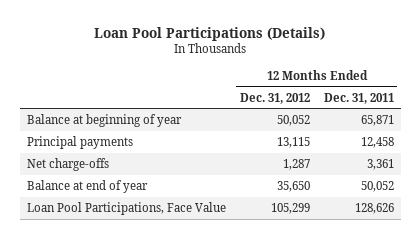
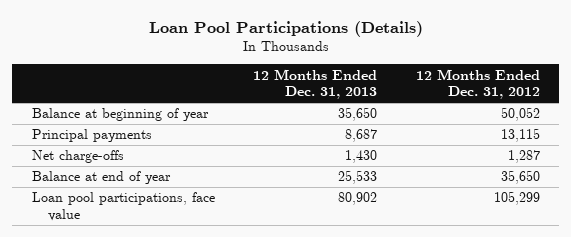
[323,92,394,104] Dec. 31, 2011 -> none
none -> [253,68,378,100] 12 Months Ended Dec. 31, 2013
[26,202,226,216] Loan Pool Participations, Face Value -> [31,192,215,221] Loan pool participations, face value

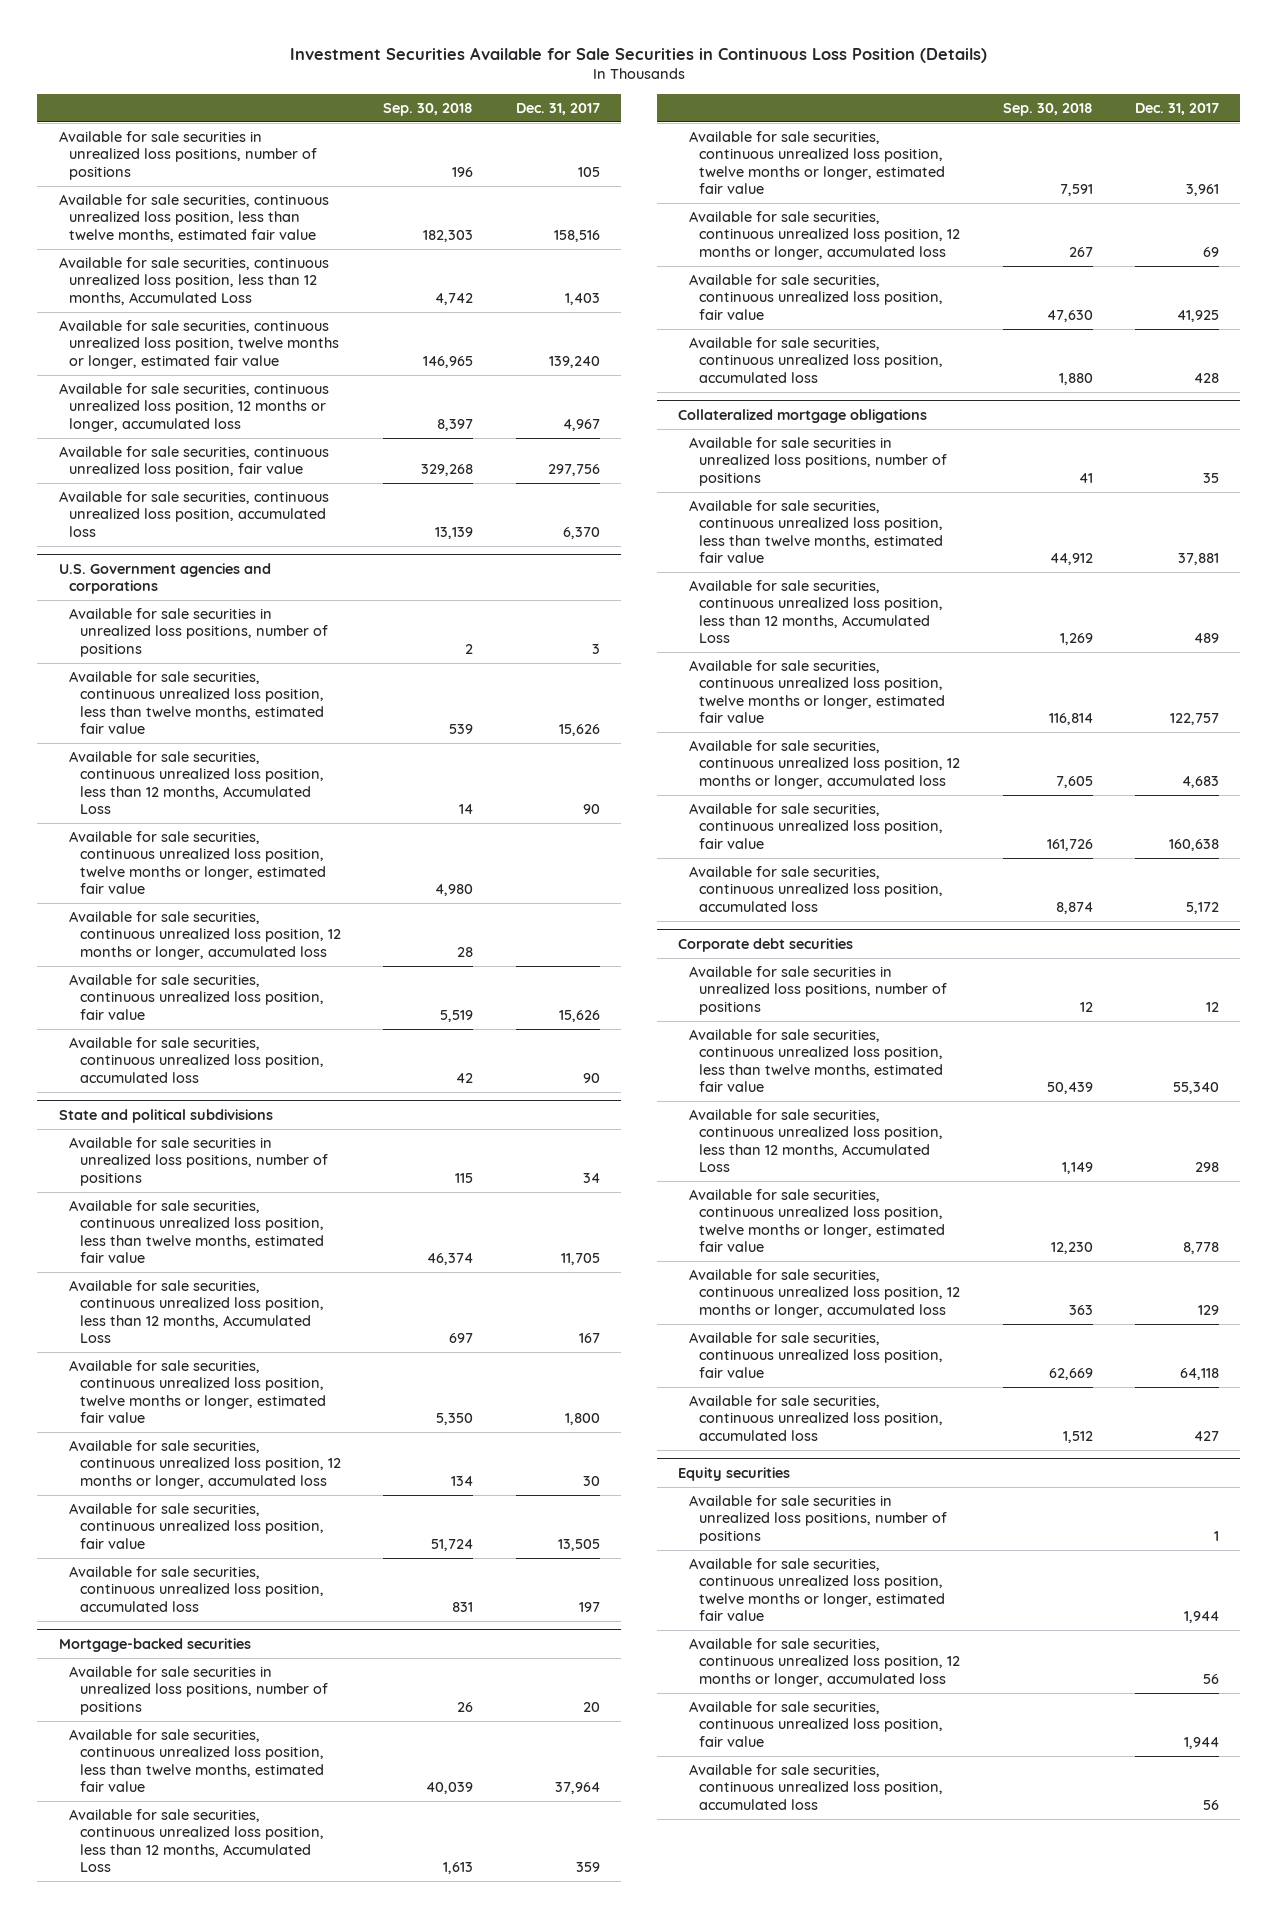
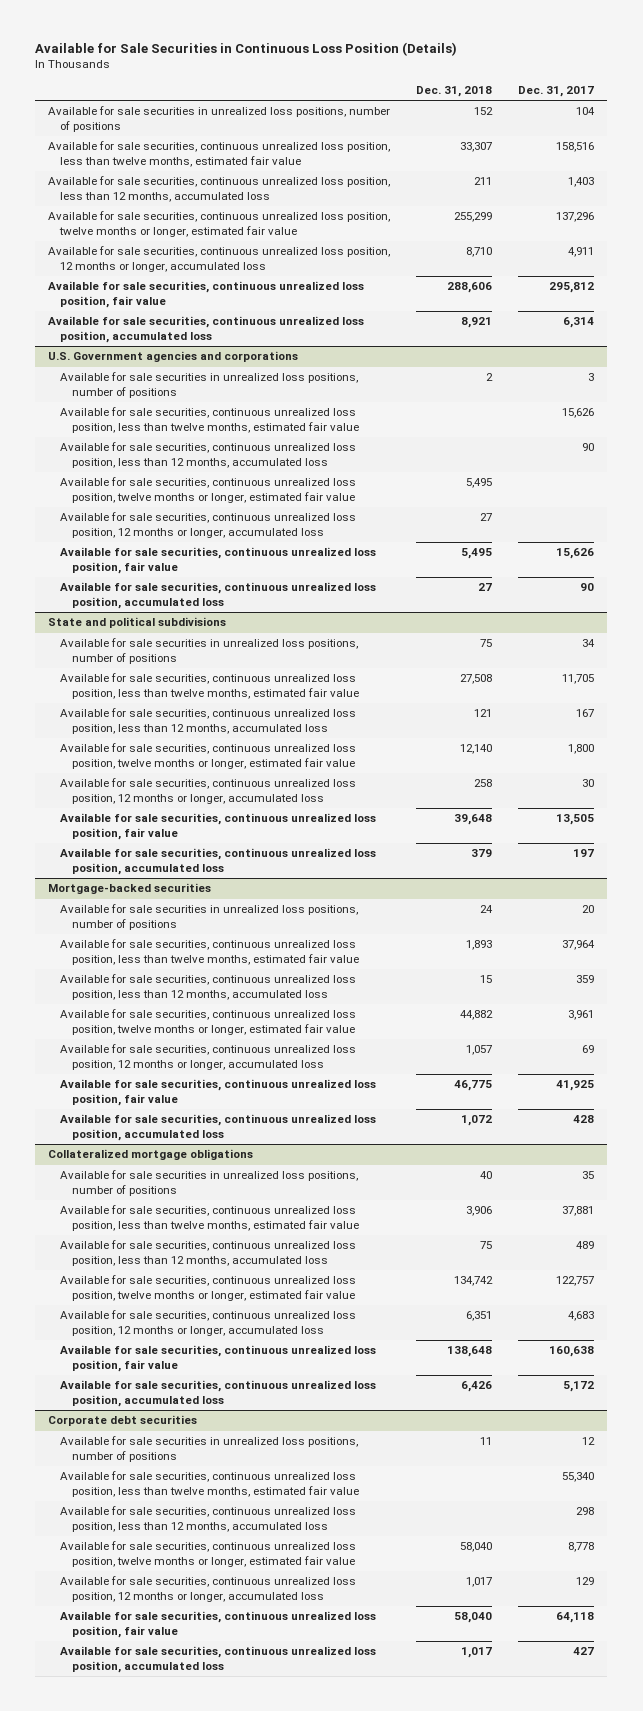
[289,46,987,63] Investment Securities Available for Sale Securities in Continuous Loss Position (Details) -> [35,41,458,56] Available for Sale Securities in Continuous Loss Position (Details)
[383,102,474,116] Sep. 30, 2018 -> none
none -> [416,86,493,98] Dec. 31, 2018
[577,166,600,177] 105 -> [576,107,596,116] 104
[58,257,329,305] Available for sale securities, continuous unrealized loss position, less than 12 months, Accumulated Loss -> [48,176,391,202] Available for sale securities, continuous unrealized loss position, less than 12 months, accumulated loss
[548,355,600,368] 139,240 -> [556,212,595,223] 137,296
[562,418,600,431] 4,967 -> [568,247,595,258] 4,911
[547,464,600,477] 297,756 -> [549,282,595,294] 295,812
[562,526,600,539] 6,370 -> [563,317,595,329] 6,314
[69,751,324,814] Available for sale securities, continuous unrealized loss position, less than 12 months, Accumulated Loss -> [60,442,357,468] Available for sale securities, continuous unrealized loss position, less than 12 months, accumulated loss
[69,1280,324,1343] Available for sale securities, continuous unrealized loss position, less than 12 months, Accumulated Loss -> [60,708,357,734] Available for sale securities, continuous unrealized loss position, less than 12 months, accumulated loss
[69,1809,324,1872] Available for sale securities, continuous unrealized loss position, less than 12 months, Accumulated Loss -> [60,974,357,1000] Available for sale securities, continuous unrealized loss position, less than 12 months, accumulated loss
[688,580,944,643] Available for sale securities, continuous unrealized loss position, less than 12 months, Accumulated Loss -> [60,1240,357,1266] Available for sale securities, continuous unrealized loss position, less than 12 months, accumulated loss
[688,1109,944,1172] Available for sale securities, continuous unrealized loss position, less than 12 months, Accumulated Loss -> [60,1506,357,1532] Available for sale securities, continuous unrealized loss position, less than 12 months, accumulated loss
[678,1466,791,1481] Equity securities -> none
[688,1495,948,1544] Available for sale securities in unrealized loss positions, number of positions -> none
[688,1558,946,1621] Available for sale securities, continuous unrealized loss position, twelve months or longer, estimated fair value -> none
[688,1638,961,1687] Available for sale securities, continuous unrealized loss position, 12 months or longer, accumulated loss -> none
[688,1701,944,1747] Available for sale securities, continuous unrealized loss position, fair value -> none
[688,1764,944,1810] Available for sale securities, continuous unrealized loss position, accumulated loss -> none

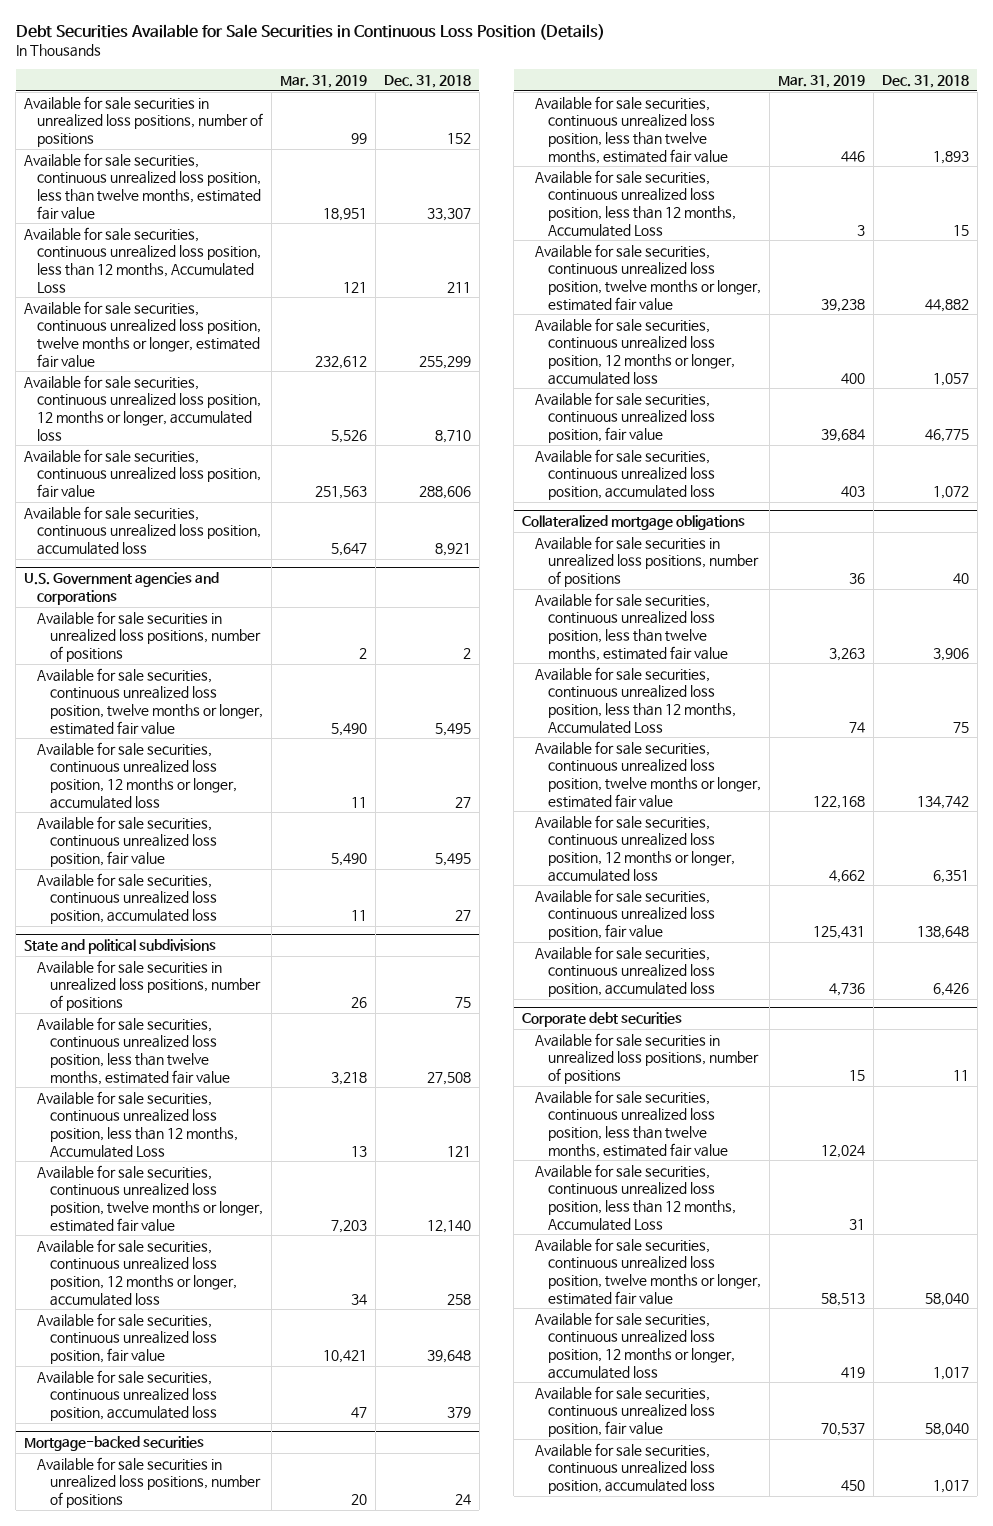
[35,41,458,56] Available for Sale Securities in Continuous Loss Position (Details) -> [15,24,605,41] Debt Securities Available for Sale Securities in Continuous Loss Position (Details)
[518,86,595,98] Dec. 31, 2017 -> none
none -> [280,74,368,88] Mar. 31, 2019
[48,176,391,202] Available for sale securities, continuous unrealized loss position, less than 12 months, accumulated loss -> [24,226,262,293] Available for sale securities, continuous unrealized loss position, less than 12 months, Accumulated Loss
[60,407,360,433] Available for sale securities, continuous unrealized loss position, less than twelve months, estimated fair value -> none
[60,442,357,468] Available for sale securities, continuous unrealized loss position, less than 12 months, accumulated loss -> none
[60,708,357,734] Available for sale securities, continuous unrealized loss position, less than 12 months, accumulated loss -> [37,1090,239,1158] Available for sale securities, continuous unrealized loss position, less than 12 months, Accumulated Loss
[60,974,357,1000] Available for sale securities, continuous unrealized loss position, less than 12 months, accumulated loss -> [534,169,737,237] Available for sale securities, continuous unrealized loss position, less than 12 months, Accumulated Loss
[60,1240,357,1266] Available for sale securities, continuous unrealized loss position, less than 12 months, accumulated loss -> [534,666,737,734] Available for sale securities, continuous unrealized loss position, less than 12 months, Accumulated Loss
[60,1506,357,1532] Available for sale securities, continuous unrealized loss position, less than 12 months, accumulated loss -> [534,1163,737,1231] Available for sale securities, continuous unrealized loss position, less than 12 months, Accumulated Loss

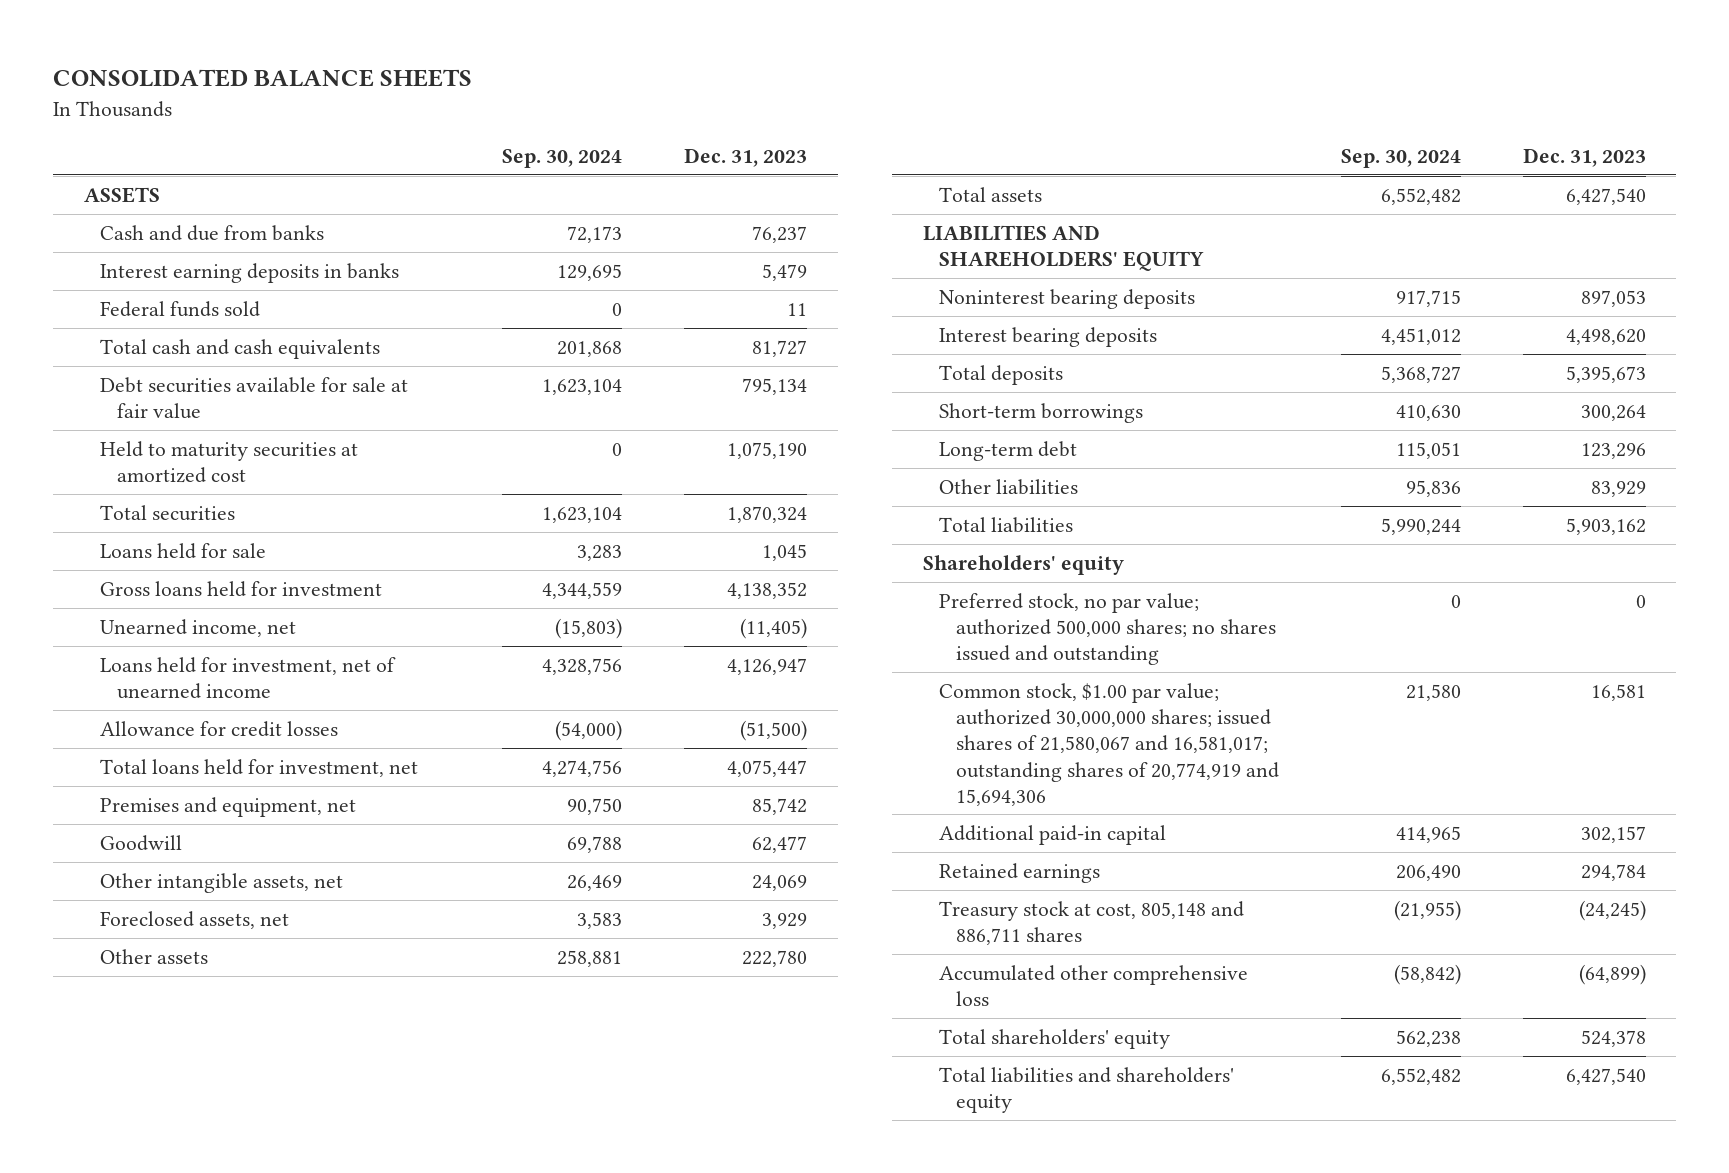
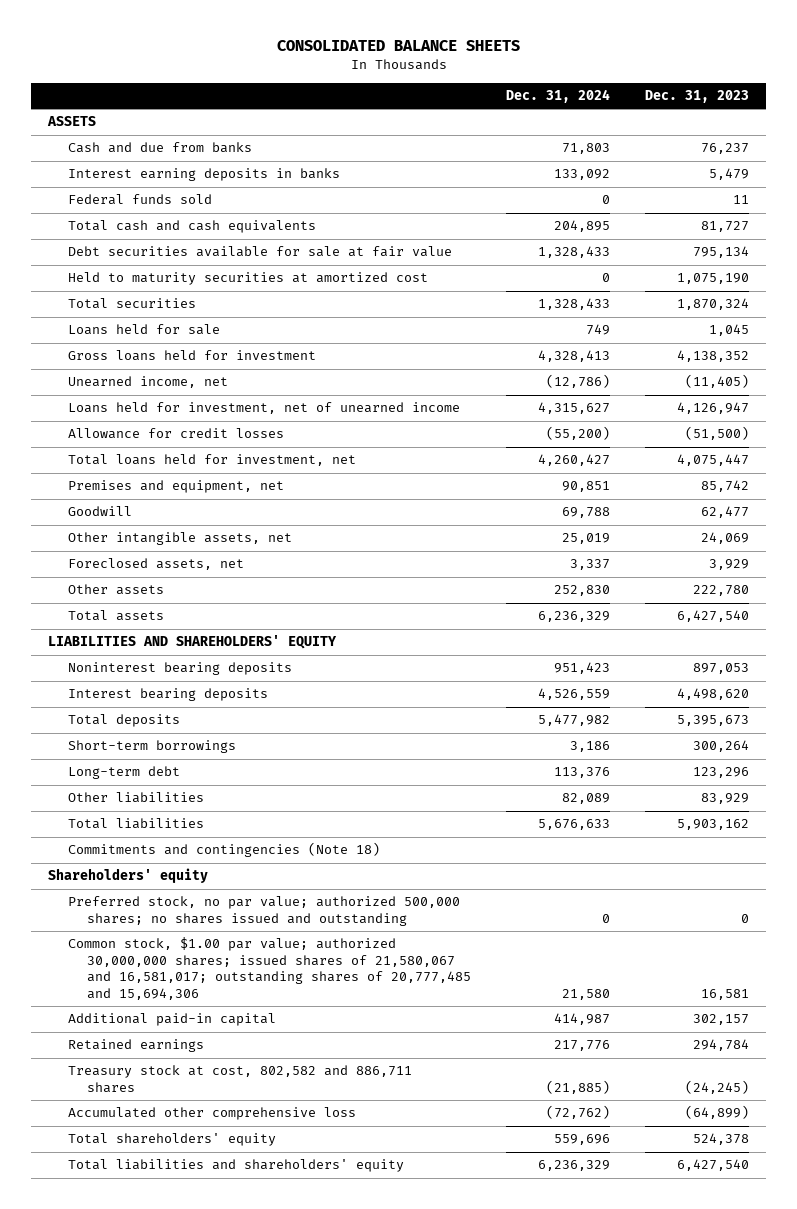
[502,149,623,169] Sep. 30, 2024 -> none
none -> [505,88,610,103] Dec. 31, 2024
none -> [67,842,380,858] Commitments and contingencies (Note 18)
[939,682,1280,806] Common stock, $1.00 par value; authorized 30,000,000 shares; issued shares of 21,580,067 and 16,581,017; outstanding shares of 20,774,919 and 15,694,306 -> [67,937,472,1000] Common stock, $1.00 par value; authorized 30,000,000 shares; issued shares of 21,580,067 and 16,581,017; outstanding shares of 20,777,485 and 15,694,306
[939,900,1245,946] Treasury stock at cost, 805,148 and 886,711 shares -> [67,1065,412,1093] Treasury stock at cost, 802,582 and 886,711 shares

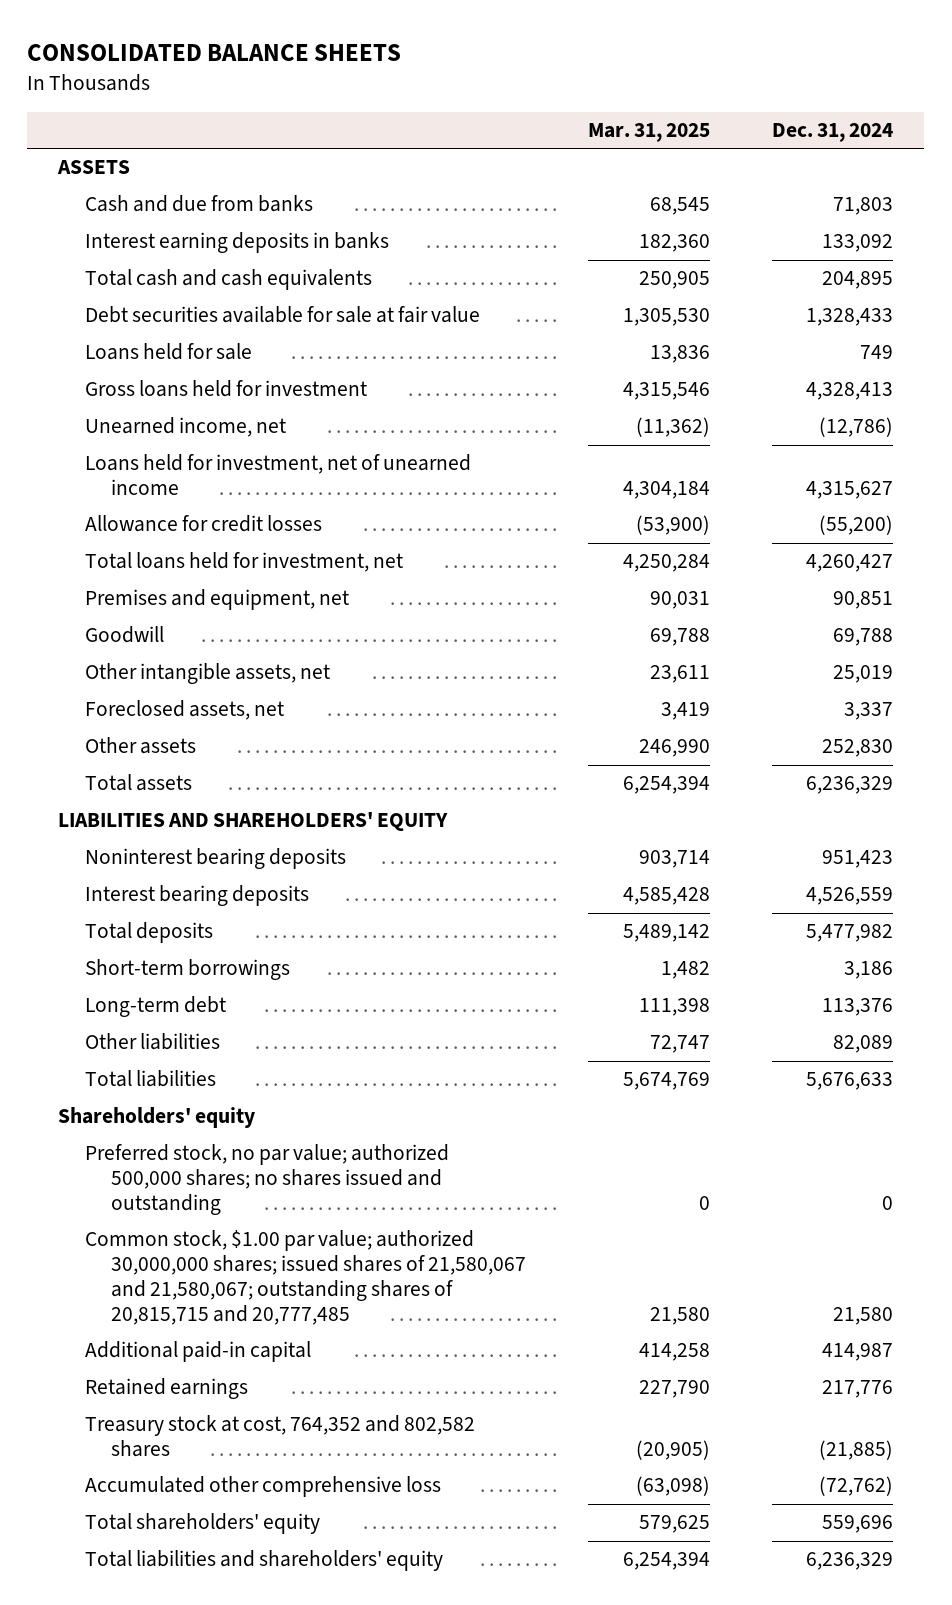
[644,89,749,103] Dec. 31, 2023 -> none
none -> [588,122,711,142] Mar. 31, 2025
[67,194,212,206] Federal funds sold -> none
[67,272,428,286] Held to maturity securities at amortized cost -> none
[67,298,196,310] Total securities -> none
[67,842,380,858] Commitments and contingencies (Note 18) -> none
[67,937,472,1000] Common stock, $1.00 par value; authorized 30,000,000 shares; issued shares of 21,580,067 and 16,581,017; outstanding shares of 20,777,485 and 15,694,306 -> [84,1230,527,1326] Common stock, $1.00 par value; authorized 30,000,000 shares; issued shares of 21,580,067 and 21,580,067; outstanding shares of 20,815,715 and 20,777,485
[67,1065,412,1093] Treasury stock at cost, 802,582 and 886,711 shares -> [84,1415,475,1458] Treasury stock at cost, 764,352 and 802,582 shares

